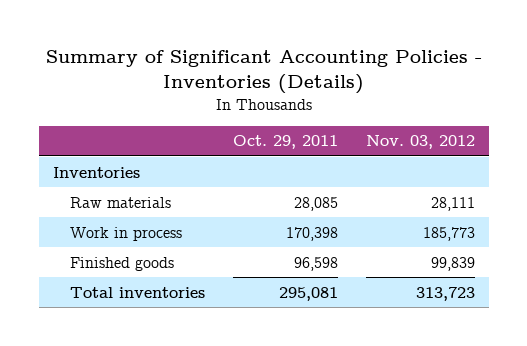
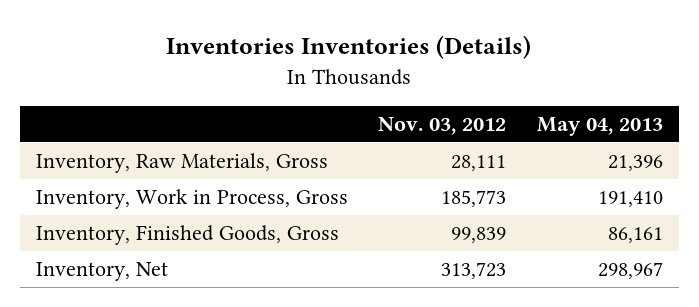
[45,50,482,95] Summary of Significant Accounting Policies - Inventories (Details) -> [166,35,532,60] Inventories Inventories (Details)
[233,135,339,150] Oct. 29, 2011 -> none
none -> [537,116,664,136] May 04, 2013
[52,166,140,178] Inventories -> none
[70,196,172,208] Raw materials -> [35,153,328,174] Inventory, Raw Materials, Gross
[70,226,183,241] Work in process -> [35,189,348,210] Inventory, Work in Process, Gross
[70,256,175,271] Finished goods -> [35,225,339,246] Inventory, Finished Goods, Gross
[70,286,206,298] Total inventories -> [35,262,168,282] Inventory, Net

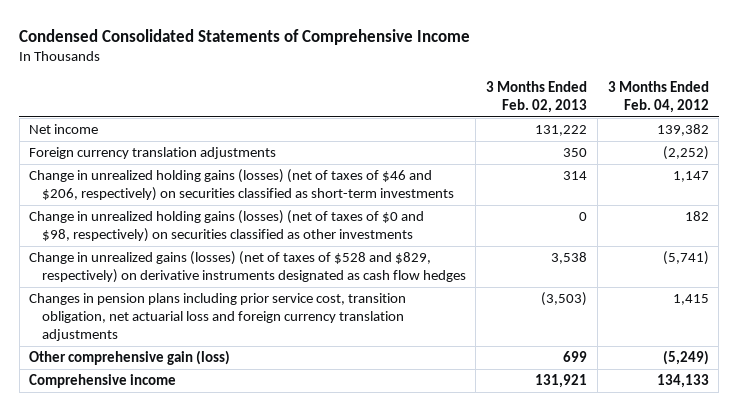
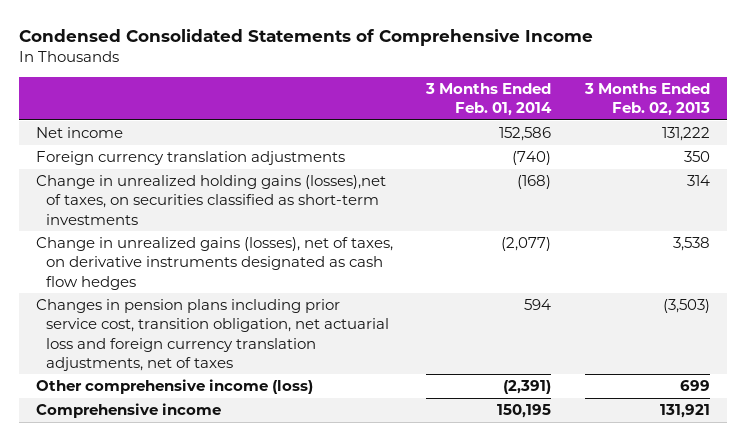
[607,81,709,114] 3 Months Ended Feb. 04, 2012 -> none
none -> [425,82,553,117] 3 Months Ended Feb. 01, 2014
[29,210,425,243] Change in unrealized holding gains (losses) (net of taxes of $0 and $98, respectively) on securities classified as other investments -> none
[29,169,454,202] Change in unrealized holding gains (losses) (net of taxes of $46 and $206, respectively) on securities classified as short-term investments -> [35,174,386,225] Change in unrealized holding gains (losses),net of taxes, on securities classified as short-term investments
[29,251,466,284] Change in unrealized gains (losses) (net of taxes of $528 and $829, respectively) on derivative instruments designated as cash flow hedges -> [35,236,393,290] Change in unrealized gains (losses), net of taxes, on derivative instruments designated as cash flow hedges
[29,293,407,342] Changes in pension plans including prior service cost, transition obligation, net actuarial loss and foreign currency translation adjustments -> [35,298,390,371] Changes in pension plans including prior service cost, transition obligation, net actuarial loss and foreign currency translation adjustments, net of taxes
[29,350,231,366] Other comprehensive gain (loss) -> [35,378,313,394] Other comprehensive income (loss)

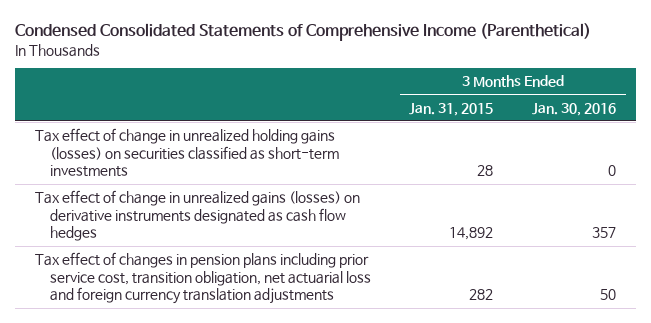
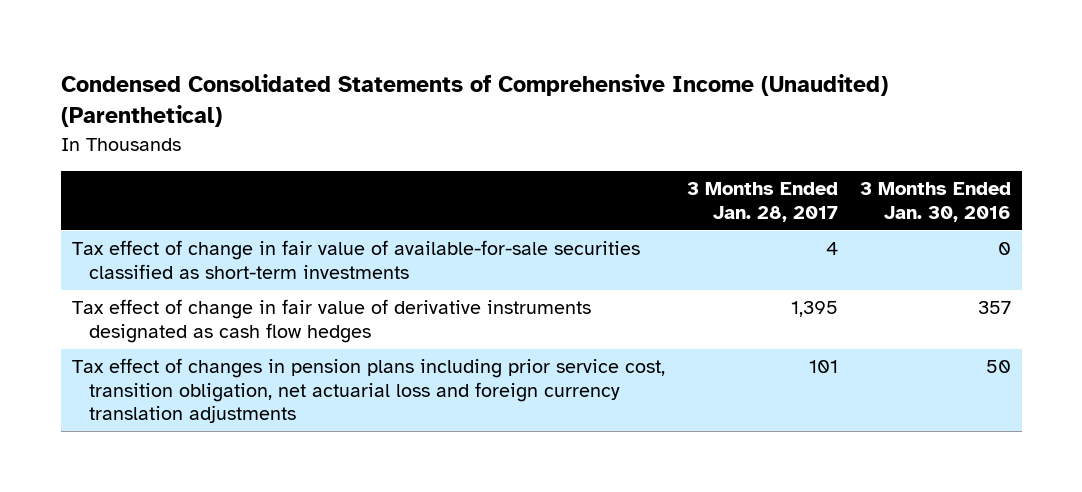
[15,23,592,42] Condensed Consolidated Statements of Comprehensive Income (Parenthetical) -> [60,74,888,128] Condensed Consolidated Statements of Comprehensive Income (Unaudited) (Parenthetical)
[409,102,494,116] Jan. 31, 2015 -> none
none -> [686,182,838,222] 3 Months Ended Jan. 28, 2017
[34,128,339,178] Tax effect of change in unrealized holding gains (losses) on securities classified as short-term investments -> [71,240,640,279] Tax effect of change in fair value of available-for-sale securities classified as short-term investments
[34,190,360,242] Tax effect of change in unrealized gains (losses) on derivative instruments designated as cash flow hedges -> [71,299,591,343] Tax effect of change in fair value of derivative instruments designated as cash flow hedges

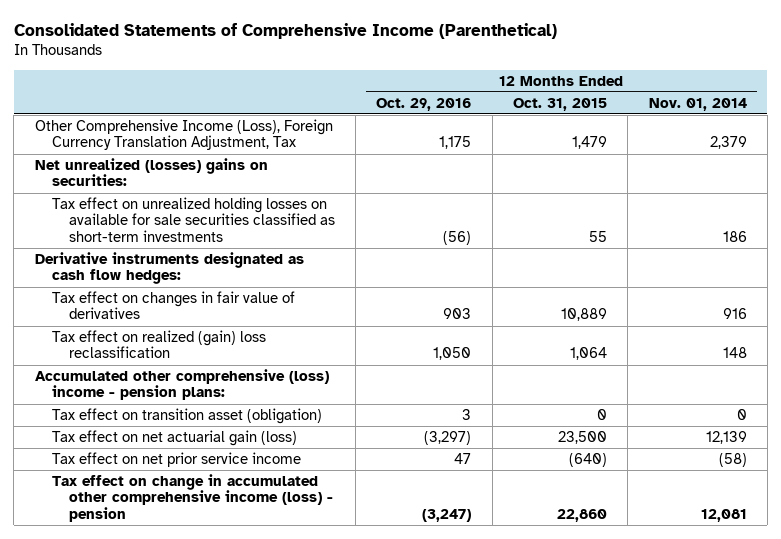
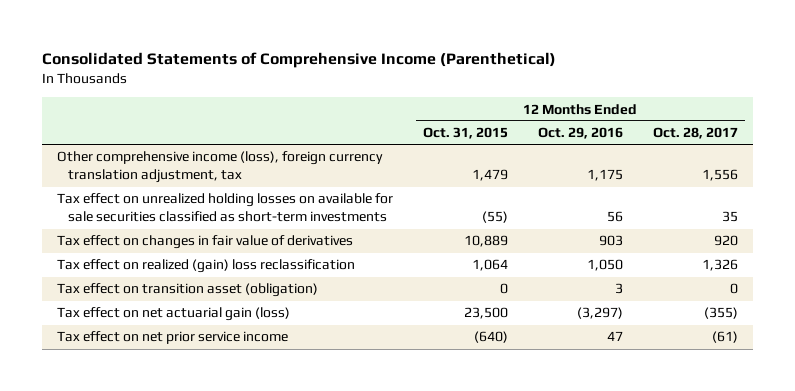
[648,97,747,111] Nov. 01, 2014 -> none
none -> [652,127,738,140] Oct. 28, 2017
[34,157,268,187] Net unrealized (losses) gains on securities: -> none
[34,251,304,285] Derivative instruments designated as cash flow hedges: -> none
[34,118,333,151] Other Comprehensive Income (Loss), Foreign Currency Translation Adjustment, Tax -> [57,151,384,184] Other comprehensive income (loss), foreign currency translation adjustment, tax
[443,231,472,246] (56) -> [606,211,623,223] 56
[588,231,607,243] 55 -> [482,211,509,224] (55)
[34,368,329,401] Accumulated other comprehensive (loss) income - pension plans: -> none
[51,473,333,523] Tax effect on change in accumulated other comprehensive income (loss) - pension -> none

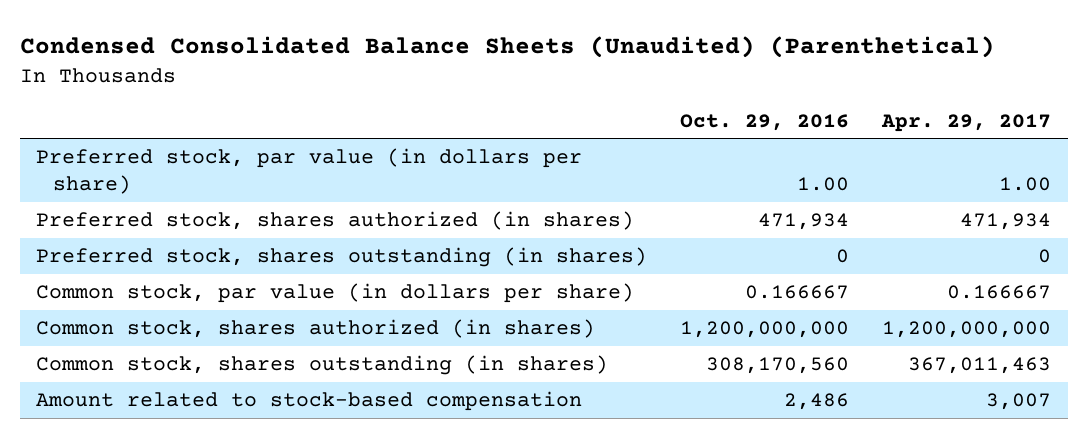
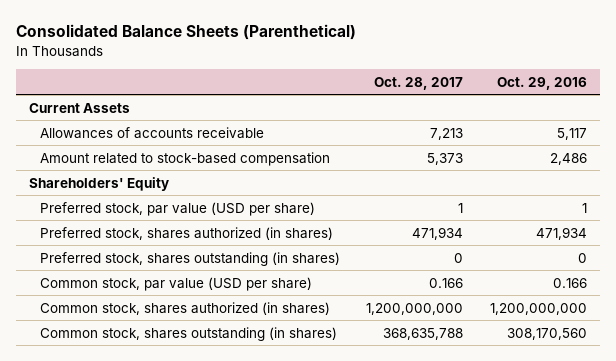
[19,35,995,58] Condensed Consolidated Balance Sheets (Unaudited) (Parenthetical) -> [16,24,357,41] Consolidated Balance Sheets (Parenthetical)
[881,113,1052,132] Apr. 29, 2017 -> none
none -> [374,76,464,90] Oct. 28, 2017
none -> [29,102,131,113] Current Assets
none -> [39,126,264,139] Allowances of accounts receivable
[36,390,583,411] Amount related to stock-based compensation -> [39,151,330,166] Amount related to stock-based compensation
none -> [29,176,170,191] Shareholders' Equity
[36,147,583,195] Preferred stock, par value (in dollars per share) -> [39,201,315,216] Preferred stock, par value (USD per share)
[797,177,850,192] 1.00 -> [581,202,587,213] 1
[36,282,635,303] Common stock, par value (in dollars per share) -> [39,276,312,291] Common stock, par value (USD per share)
[745,284,850,299] 0.166667 -> [552,277,587,288] 0.166

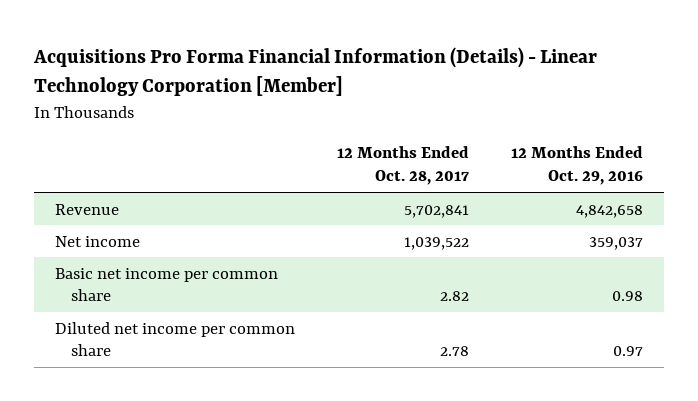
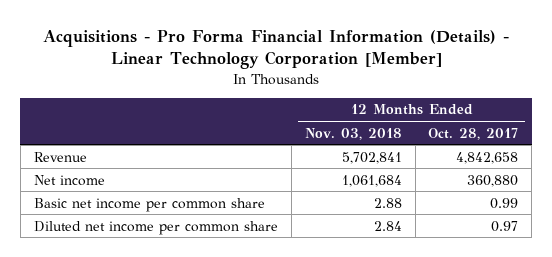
[32,47,597,97] Acquisitions Pro Forma Financial Information (Details) - Linear Technology Corporation [Member] -> [43,30,510,70] Acquisitions - Pro Forma Financial Information (Details) - Linear Technology Corporation [Member]
[510,146,643,186] 12 Months Ended Oct. 29, 2016 -> none
none -> [304,127,402,140] Nov. 03, 2018
[403,204,469,218] 5,702,841 -> [456,151,519,164] 4,842,658
[403,236,469,250] 1,039,522 -> [467,174,519,187] 360,880
[439,291,469,302] 2.82 -> [490,197,519,209] 0.99
[439,346,469,357] 2.78 -> [491,220,519,232] 0.97

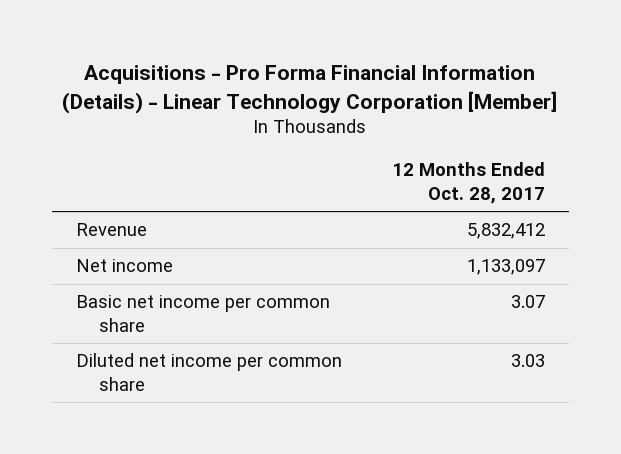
[304,127,402,140] Nov. 03, 2018 -> none
[456,151,519,164] 4,842,658 -> [466,223,545,240] 5,832,412
[467,174,519,187] 360,880 -> [466,259,545,276] 1,133,097
[490,197,519,209] 0.99 -> [510,295,545,309] 3.07
[491,220,519,232] 0.97 -> [510,354,545,368] 3.03

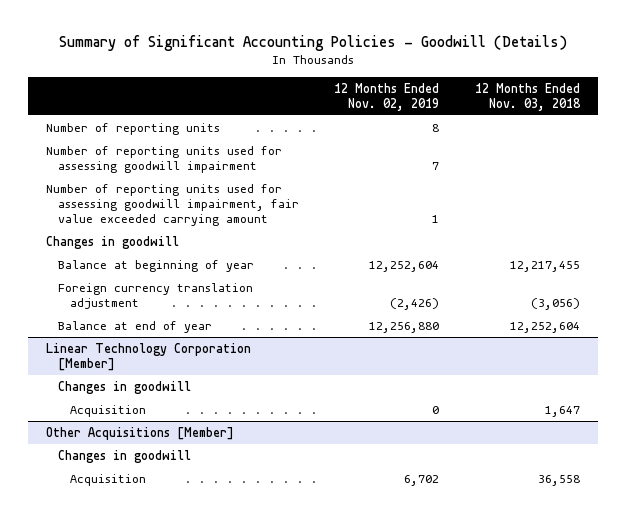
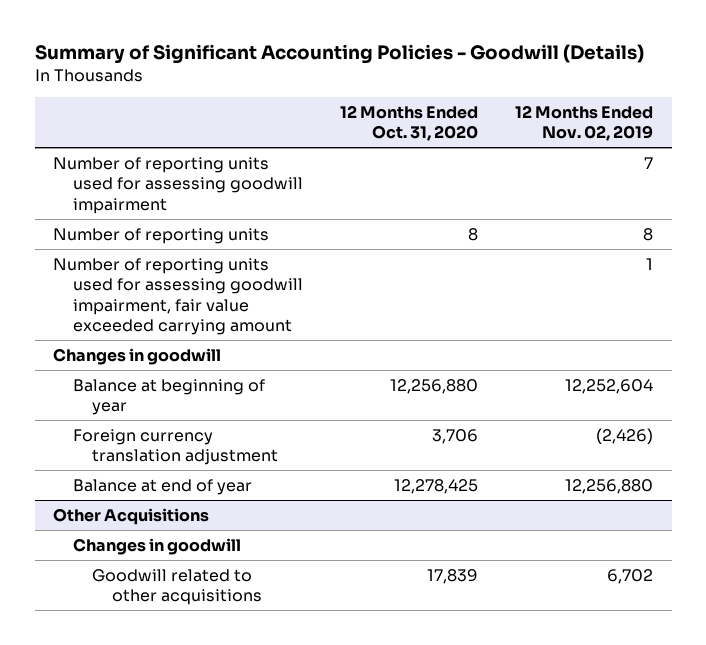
[475,82,582,111] 12 Months Ended Nov. 03, 2018 -> none
none -> [339,104,478,142] 12 Months Ended Oct. 31, 2020
[45,122,220,135] Number of reporting units -> [53,227,270,244] Number of reporting units
[45,342,251,371] Linear Technology Corporation [Member] -> none
[57,380,191,394] Changes in goodwill -> none
[69,404,146,417] Acquisition -> none
[45,426,234,440] Other Acquisitions [Member] -> [53,507,210,525] Other Acquisitions
[69,473,146,486] Acquisition -> [92,568,262,606] Goodwill related to other acquisitions

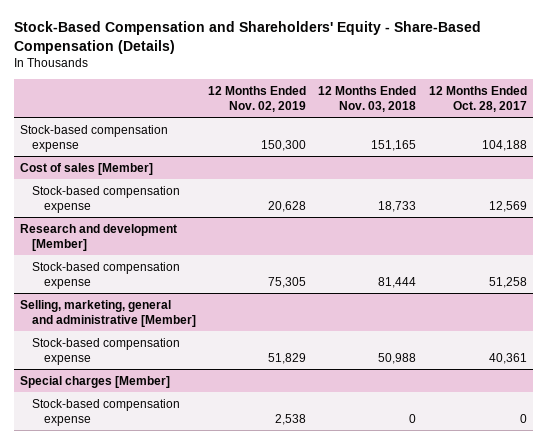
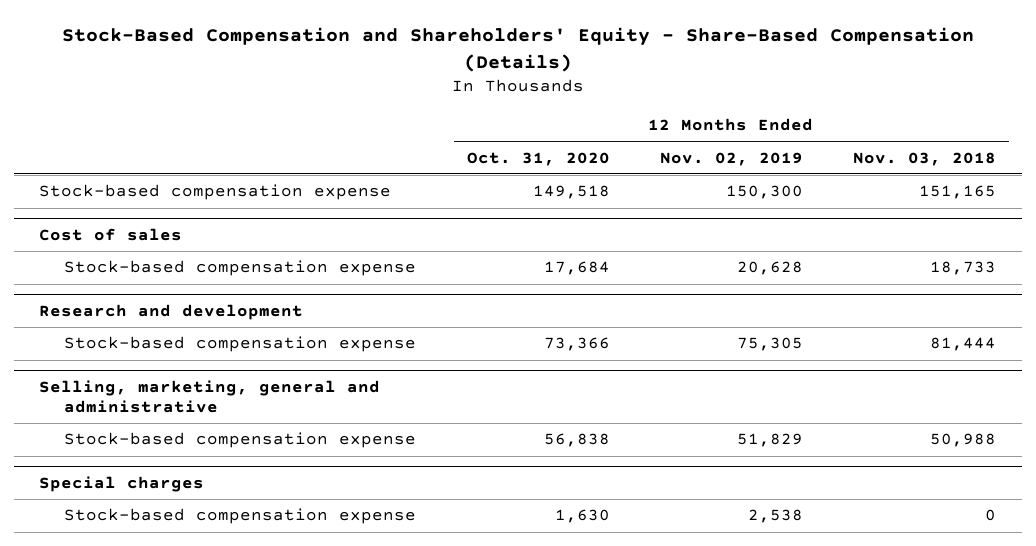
[428,85,527,112] 12 Months Ended Oct. 28, 2017 -> none
none -> [466,151,610,166] Oct. 31, 2020
[19,162,153,175] Cost of sales [Member] -> [39,227,183,241] Cost of sales
[19,223,177,251] Research and development [Member] -> [39,303,304,320] Research and development
[19,299,196,327] Selling, marketing, general and administrative [Member] -> [39,379,381,413] Selling, marketing, general and administrative
[19,375,170,388] Special charges [Member] -> [39,475,205,492] Special charges

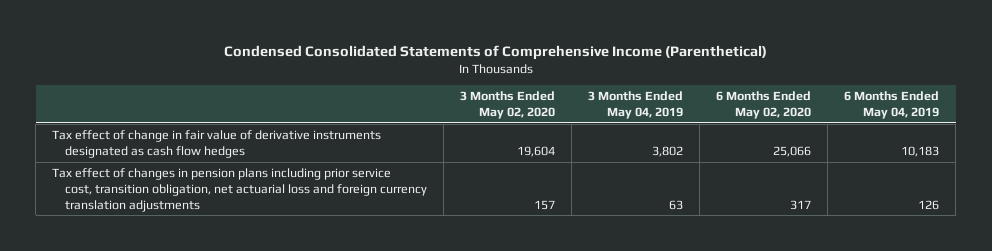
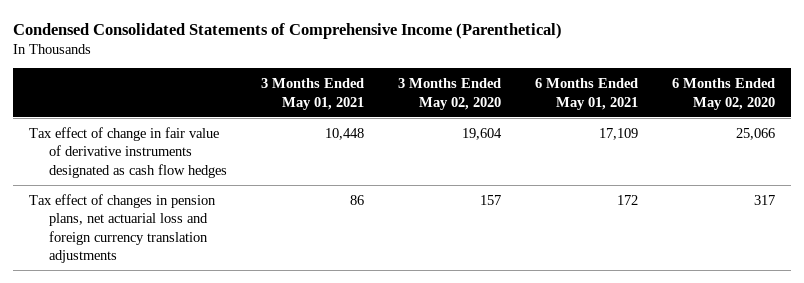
[588,91,684,120] 3 Months Ended May 04, 2019 -> none
[844,91,940,120] 6 Months Ended May 04, 2019 -> none
none -> [261,77,365,110] 3 Months Ended May 01, 2021
none -> [534,77,638,110] 6 Months Ended May 01, 2021
[52,168,428,212] Tax effect of changes in pension plans including prior service cost, transition obligation, net actuarial loss and foreign currency translation adjustments -> [29,193,217,264] Tax effect of changes in pension plans, net actuarial loss and foreign currency translation adjustments

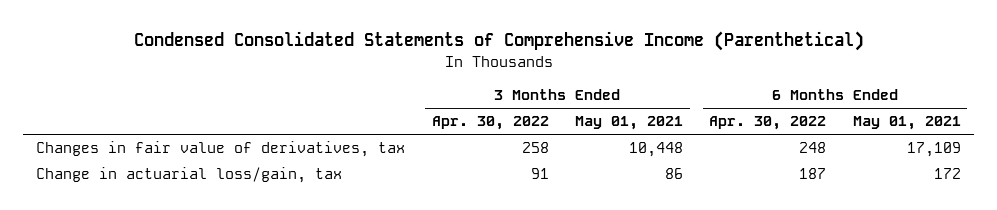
[398,77,502,110] 3 Months Ended May 02, 2020 -> none
[671,77,775,110] 6 Months Ended May 02, 2020 -> none
none -> [431,116,549,131] Apr. 30, 2022
none -> [709,116,827,131] Apr. 30, 2022
[29,126,228,178] Tax effect of change in fair value of derivative instruments designated as cash flow hedges -> [36,141,406,158] Changes in fair value of derivatives, tax
[29,193,217,264] Tax effect of changes in pension plans, net actuarial loss and foreign currency translation adjustments -> [36,167,343,184] Change in actuarial loss/gain, tax

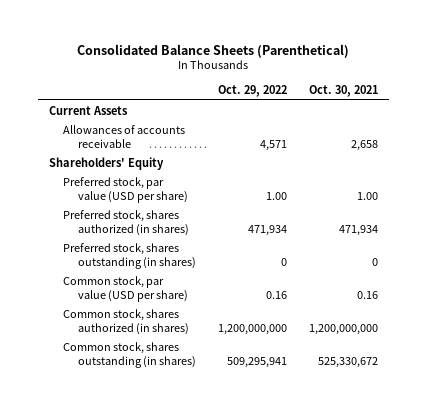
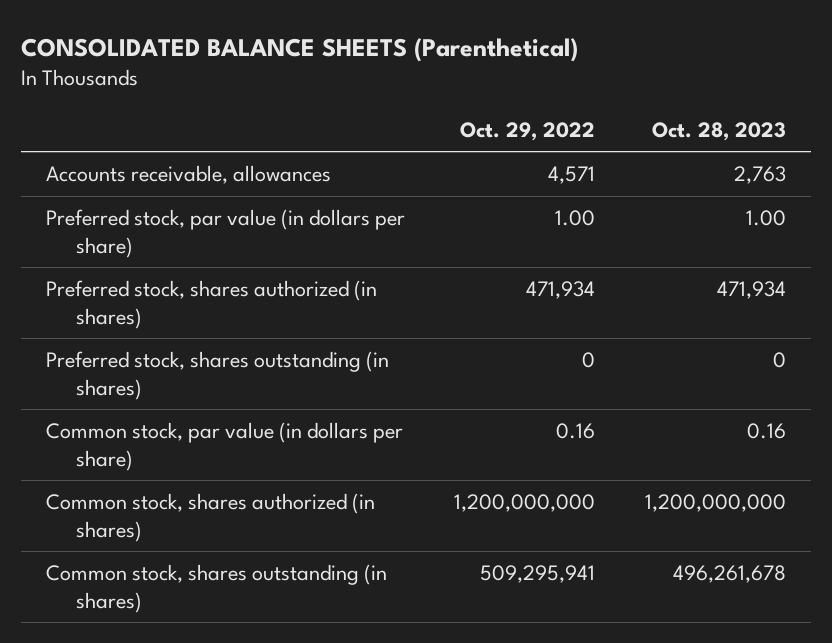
[77,43,350,58] Consolidated Balance Sheets (Parenthetical) -> [21,37,579,62] CONSOLIDATED BALANCE SHEETS (Parenthetical)
[309,85,379,98] Oct. 30, 2021 -> none
none -> [651,121,786,141] Oct. 28, 2023
[48,105,128,115] Current Assets -> none
[48,156,164,170] Shareholders' Equity -> none
[63,124,186,148] Allowances of accounts receivable -> [45,165,331,185] Accounts receivable, allowances
[63,176,189,203] Preferred stock, par value (USD per share) -> [45,209,405,258] Preferred stock, par value (in dollars per share)
[63,275,189,302] Common stock, par value (USD per share) -> [45,422,403,471] Common stock, par value (in dollars per share)

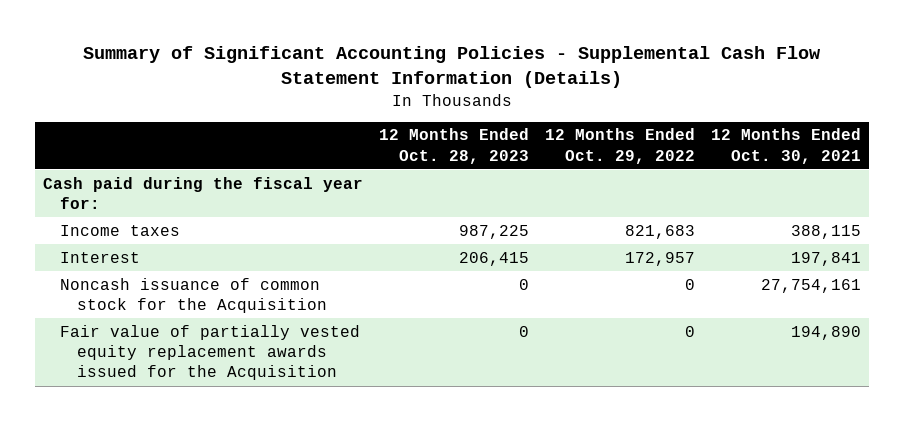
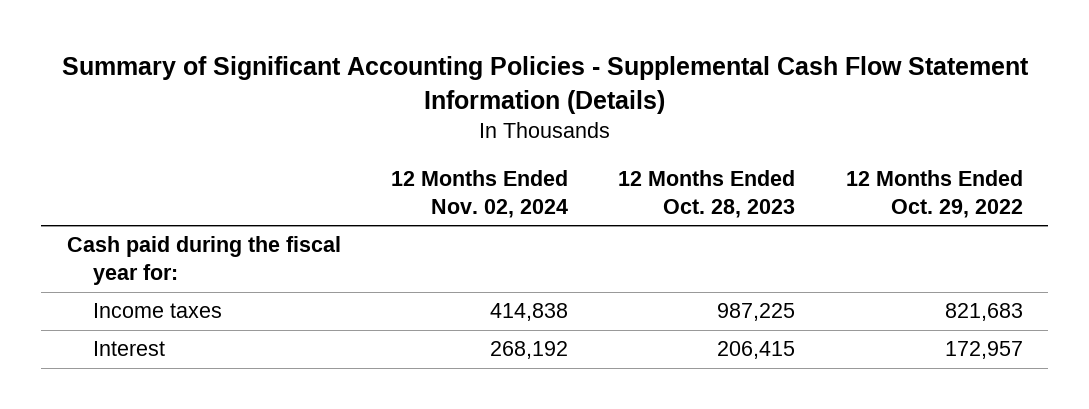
[711,128,862,164] 12 Months Ended Oct. 30, 2021 -> none
none -> [391,169,569,218] 12 Months Ended Nov. 02, 2024
[59,277,327,314] Noncash issuance of common stock for the Acquisition -> none
[59,324,360,381] Fair value of partially vested equity replacement awards issued for the Acquisition -> none

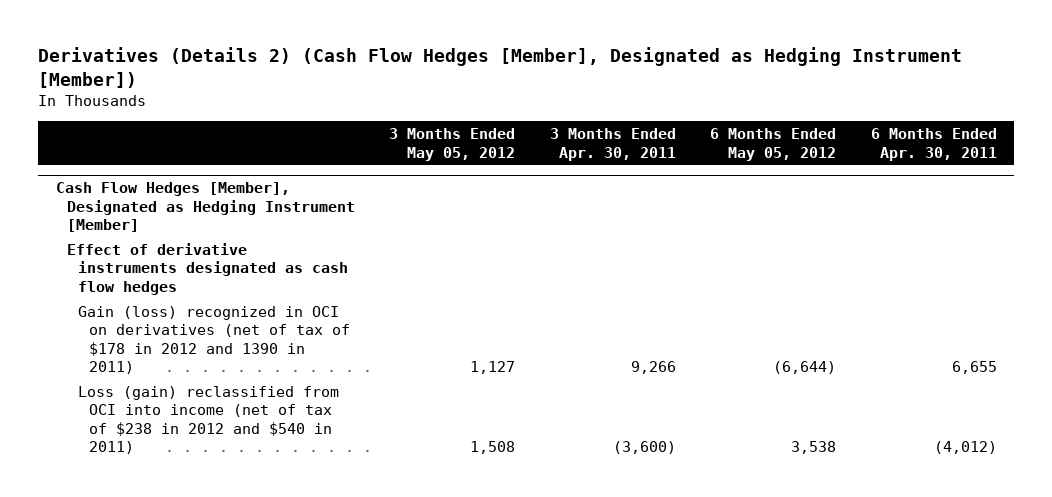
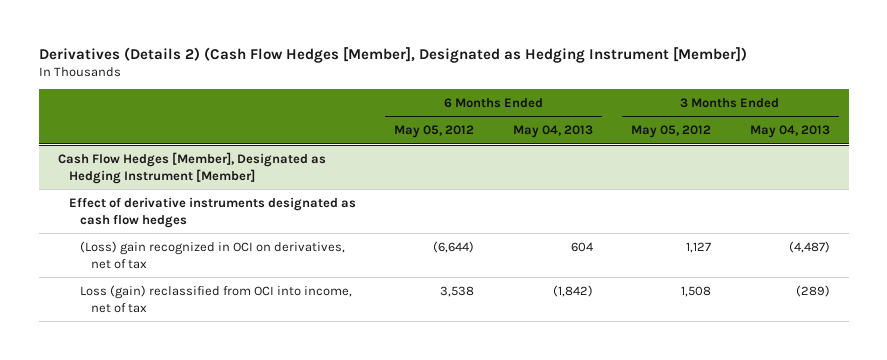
[549,128,676,161] 3 Months Ended Apr. 30, 2011 -> none
[870,128,997,161] 6 Months Ended Apr. 30, 2011 -> none
none -> [512,125,593,139] May 04, 2013
none -> [749,125,830,139] May 04, 2013
[78,306,351,375] Gain (loss) recognized in OCI on derivatives (net of tax of $178 in 2012 and 1390 in 2011) -> [79,240,345,269] (Loss) gain recognized in OCI on derivatives, net of tax
[78,386,340,455] Loss (gain) reclassified from OCI into income (net of tax of $238 in 2012 and $540 in 2011) -> [79,284,352,313] Loss (gain) reclassified from OCI into income, net of tax

